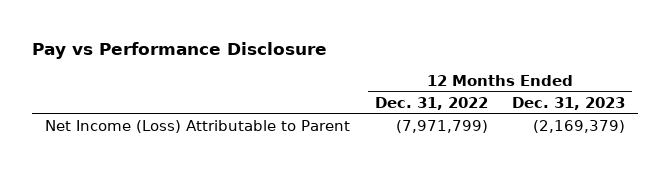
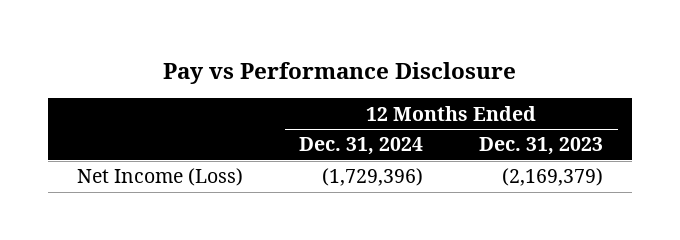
[374,96,488,110] Dec. 31, 2022 -> none
none -> [299,137,424,156] Dec. 31, 2024
[44,120,350,134] Net Income (Loss) Attributable to Parent -> [76,168,243,187] Net Income (Loss)

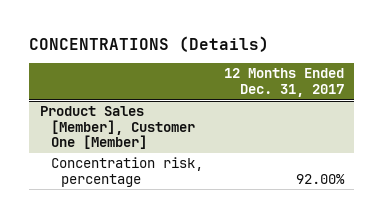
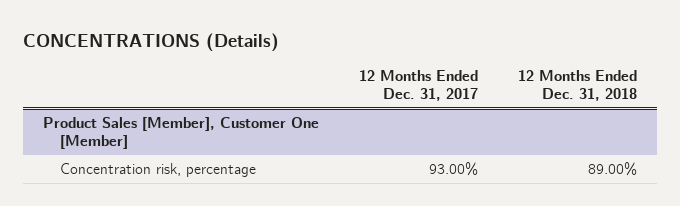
none -> [518,69,638,102] 12 Months Ended Dec. 31, 2018
[295,173,345,184] 92.00% -> [429,162,479,177] 93.00%

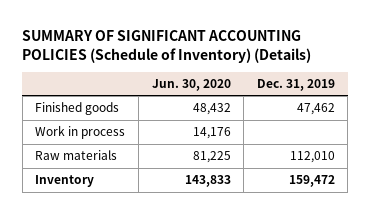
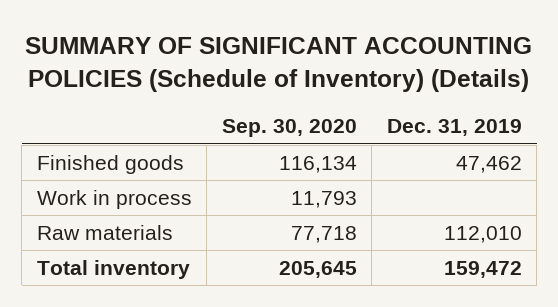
[151,78,231,91] Jun. 30, 2020 -> none
none -> [221,119,357,138] Sep. 30, 2020
[35,175,95,188] Inventory -> [36,259,190,279] Total inventory

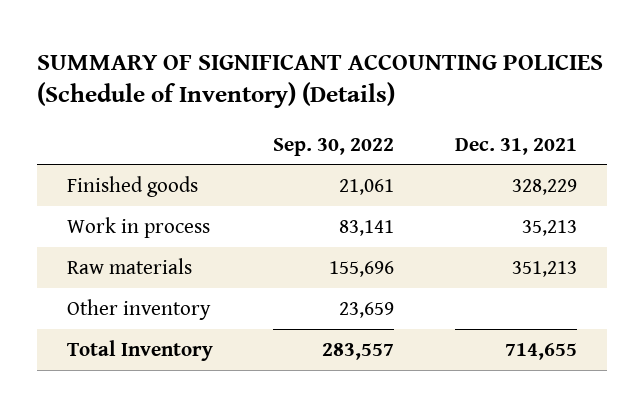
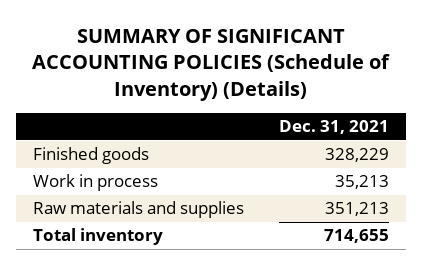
[273,137,395,156] Sep. 30, 2022 -> none
[66,298,211,320] Other inventory -> none
[66,257,192,274] Raw materials -> [33,201,245,219] Raw materials and supplies
[66,339,213,361] Total Inventory -> [33,228,164,246] Total inventory

